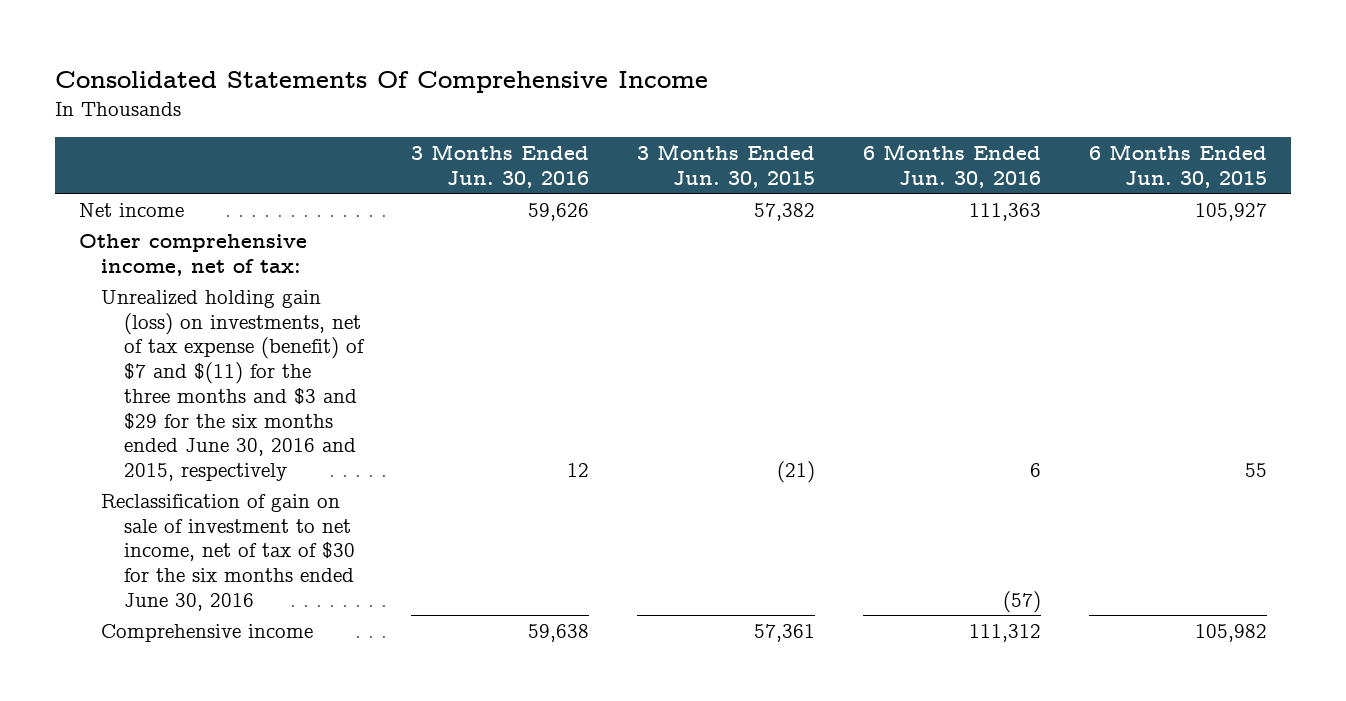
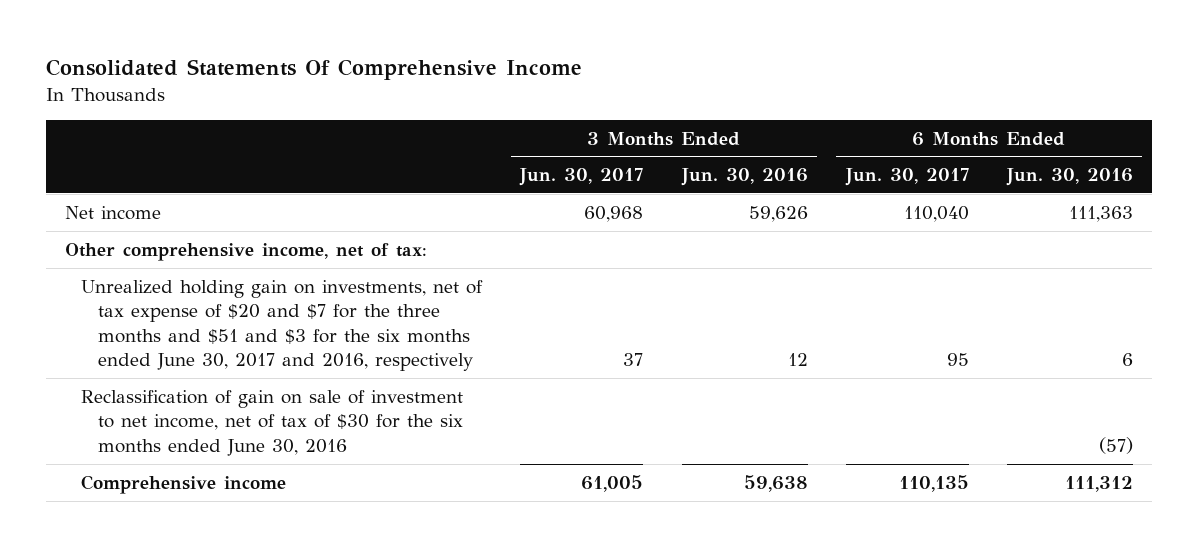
[636,144,815,188] 3 Months Ended Jun. 30, 2015 -> none
[1089,144,1268,188] 6 Months Ended Jun. 30, 2015 -> none
none -> [519,168,644,187] Jun. 30, 2017
none -> [844,168,969,187] Jun. 30, 2017
[101,289,365,482] Unrealized holding gain (loss) on investments, net of tax expense (benefit) of $7 and $(11) for the three months and $3 and $29 for the six months ended June 30, 2016 and 2015, respectively -> [81,279,484,372] Unrealized holding gain on investments, net of tax expense of $20 and $7 for the three months and $51 and $3 for the six months ended June 30, 2017 and 2016, respectively

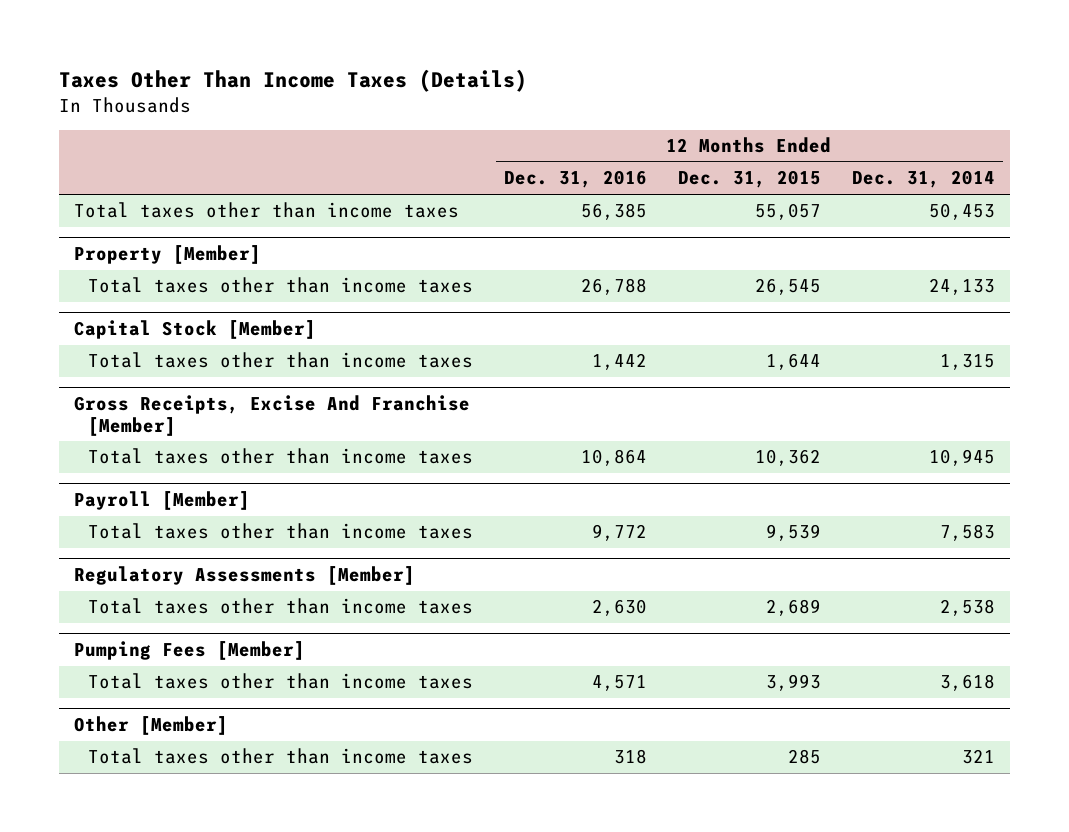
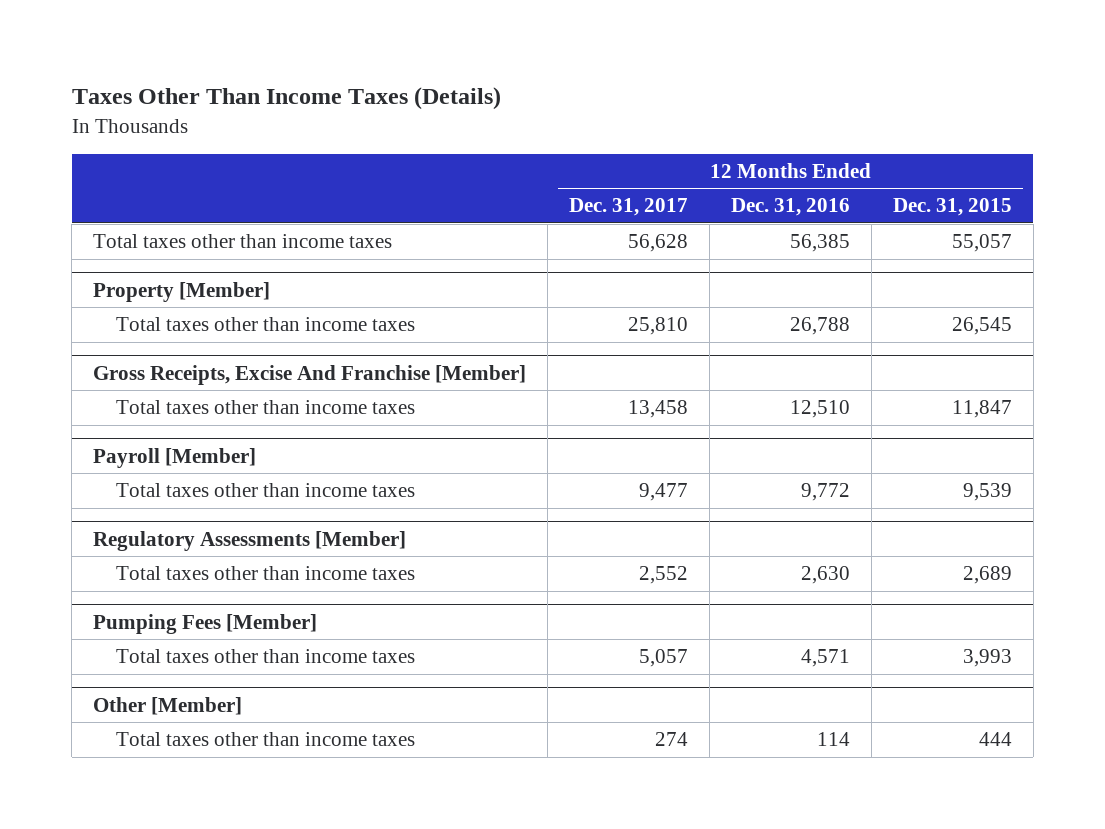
[851,170,995,189] Dec. 31, 2014 -> none
none -> [569,198,689,217] Dec. 31, 2017
[73,320,316,340] Capital Stock [Member] -> none
[88,352,474,369] Total taxes other than income taxes -> none
[581,449,648,467] 10,864 -> [790,400,851,419] 12,510
[754,449,821,467] 10,362 -> [951,400,1012,419] 11,847
[614,749,648,765] 318 -> [817,732,851,747] 114
[787,749,821,765] 285 -> [978,732,1012,747] 444

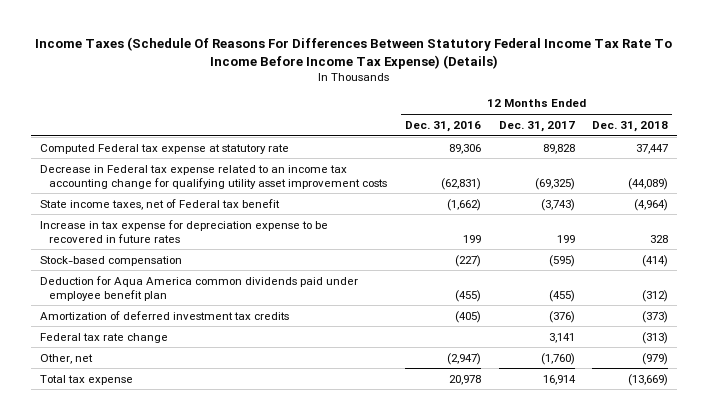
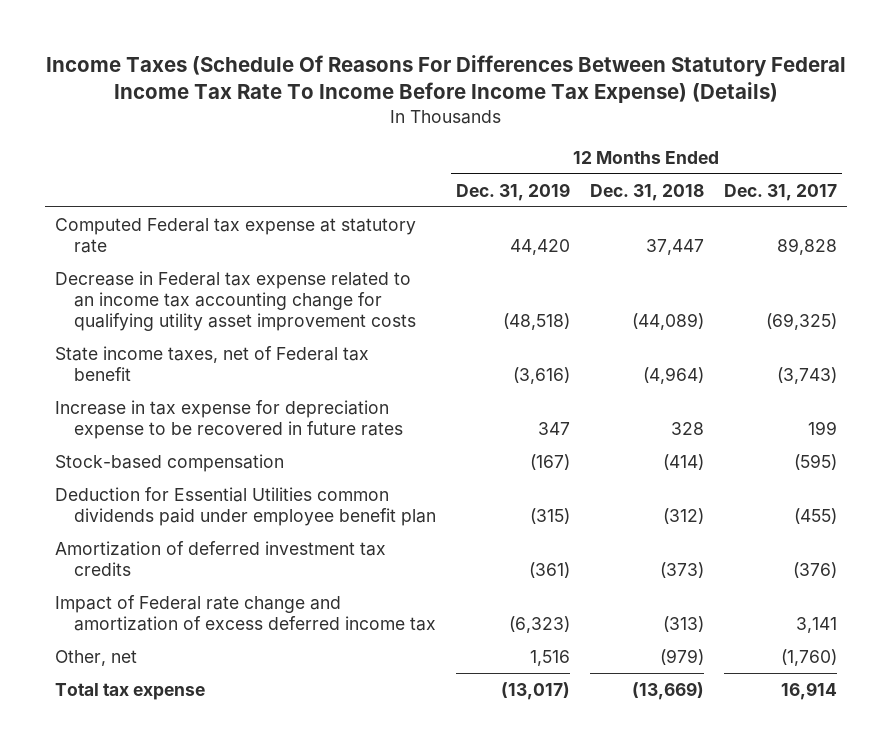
[404,120,481,132] Dec. 31, 2016 -> none
none -> [455,182,570,201] Dec. 31, 2019
[39,275,358,301] Deduction for Aqua America common dividends paid under employee benefit plan -> [54,486,436,526] Deduction for Essential Utilities common dividends paid under employee benefit plan
[39,332,168,343] Federal tax rate change -> [54,594,436,631] Impact of Federal rate change and amortization of excess deferred income tax

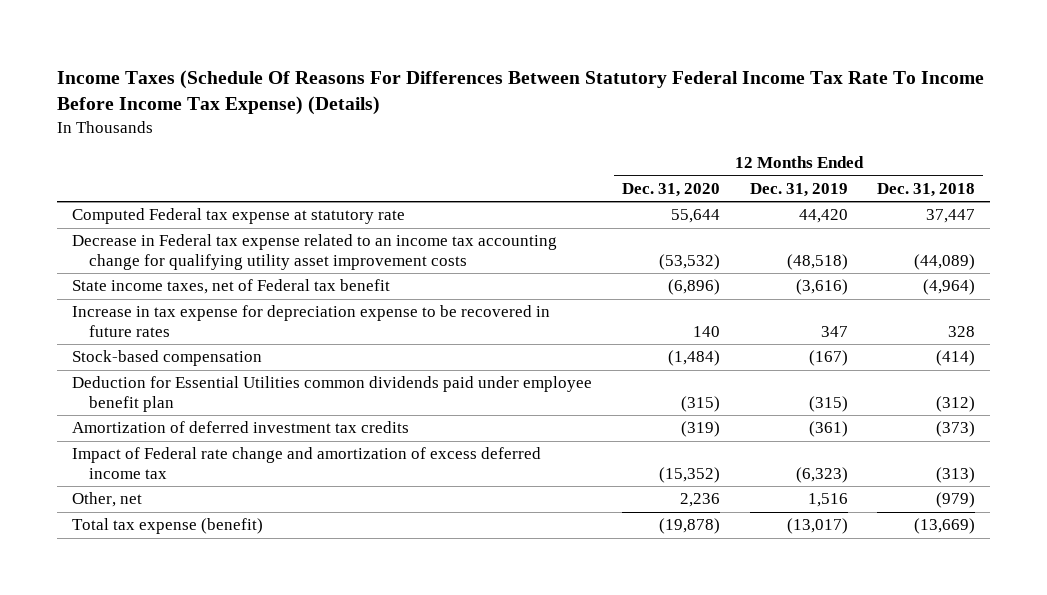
[723,183,837,201] Dec. 31, 2017 -> none
none -> [621,182,720,197] Dec. 31, 2020
[54,682,205,700] Total tax expense -> [71,518,263,535] Total tax expense (benefit)

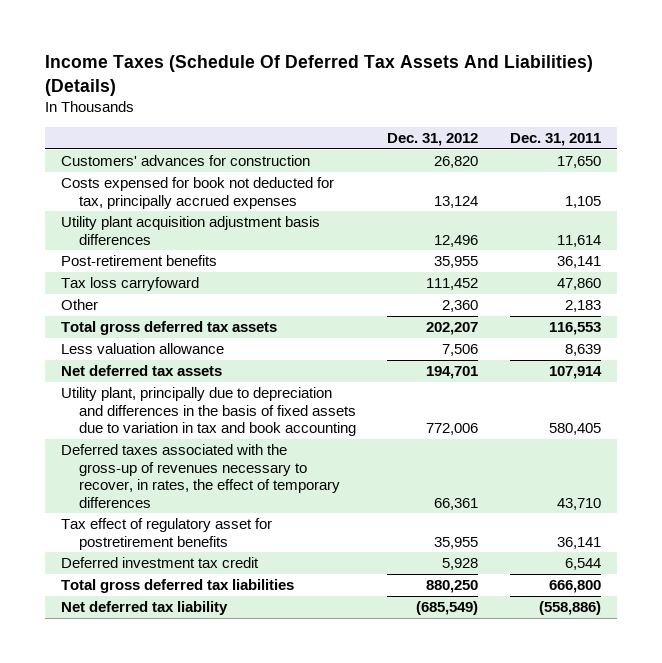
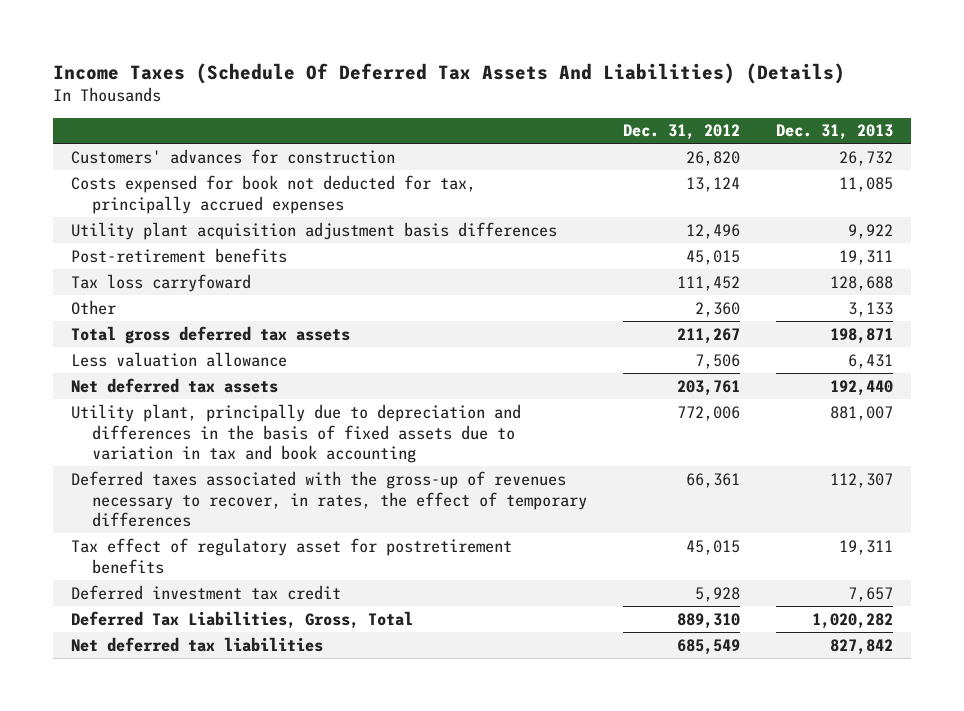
[510,133,602,147] Dec. 31, 2011 -> none
none -> [776,124,894,141] Dec. 31, 2013
[434,256,479,269] 35,955 -> [686,249,741,265] 45,015
[426,322,479,336] 202,207 -> [677,327,741,344] 211,267
[426,366,479,380] 194,701 -> [677,379,741,396] 203,761
[434,536,479,549] 35,955 -> [686,539,741,555] 45,015
[60,601,228,616] Net deferred tax liability -> none
none -> [70,610,413,629] Deferred Tax Liabilities, Gross, Total
[60,579,294,594] Total gross deferred tax liabilities -> [70,636,323,652] Net deferred tax liabilities
[426,580,479,594] 880,250 -> [677,638,741,655] 685,549

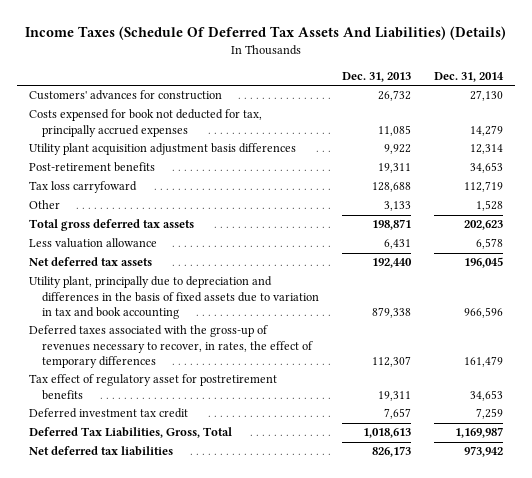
[623,124,741,141] Dec. 31, 2012 -> none
none -> [434,71,505,82] Dec. 31, 2014
[830,405,894,421] 881,007 -> [372,306,412,318] 879,338
[812,612,894,629] 1,020,282 -> [363,428,412,439] 1,018,613
[830,638,894,655] 827,842 -> [372,446,412,458] 826,173

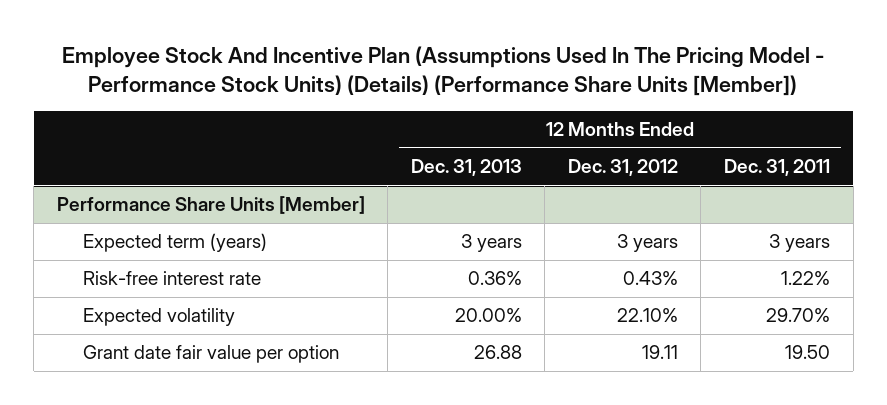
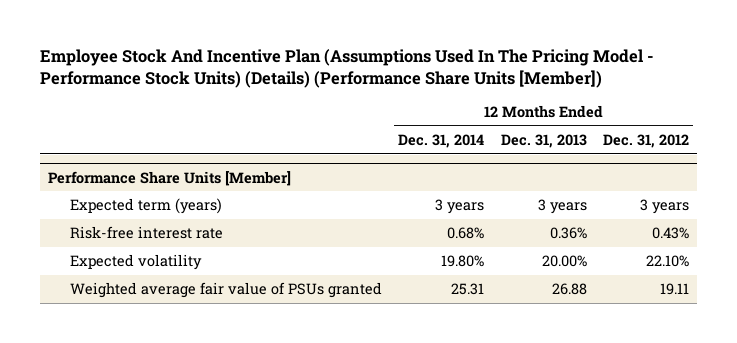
[723,159,830,177] Dec. 31, 2011 -> none
none -> [398,133,485,148] Dec. 31, 2014
[83,345,340,364] Grant date fair value per option -> [69,281,382,298] Weighted average fair value of PSUs granted

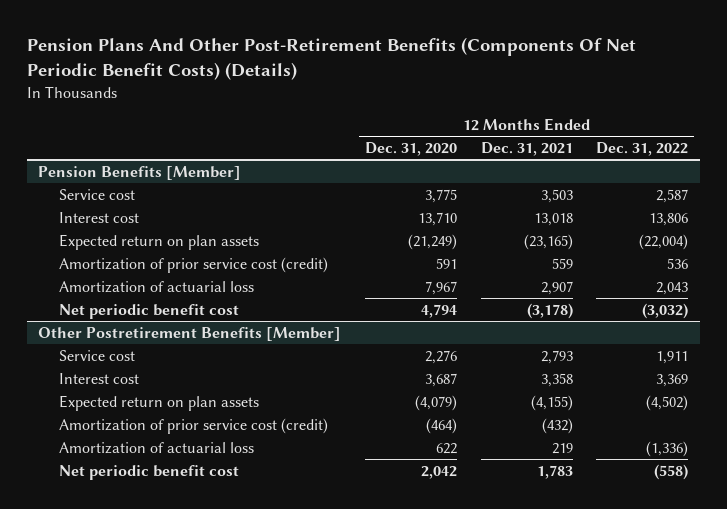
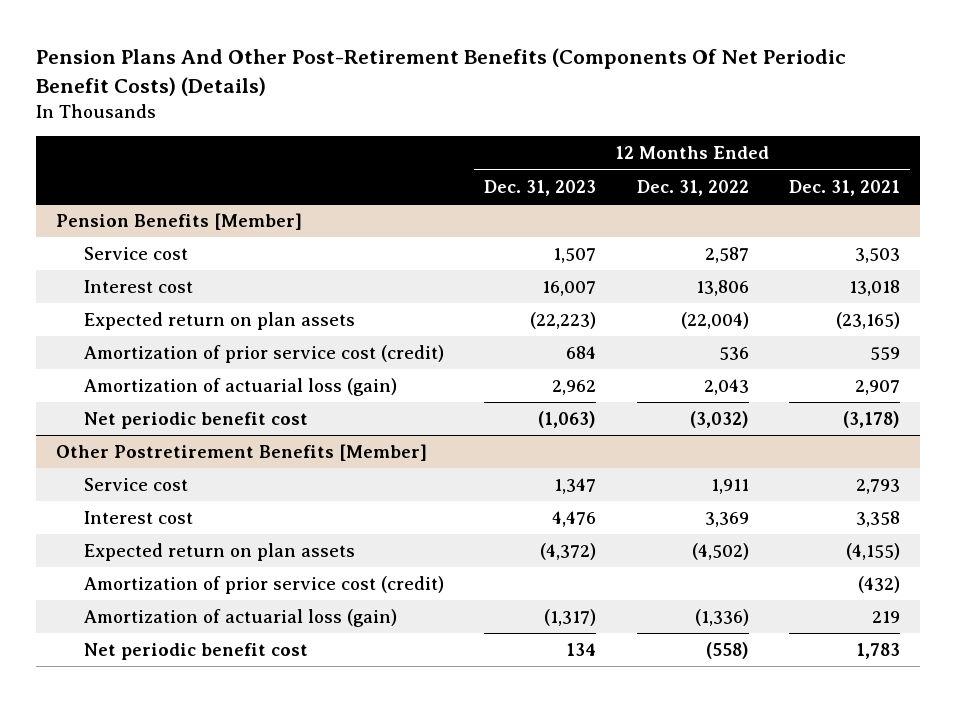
[365,142,458,157] Dec. 31, 2020 -> none
none -> [484,179,597,196] Dec. 31, 2023
[58,280,254,293] Amortization of actuarial loss -> [83,378,397,397] Amortization of actuarial loss (gain)
[58,441,254,454] Amortization of actuarial loss -> [83,609,397,628] Amortization of actuarial loss (gain)

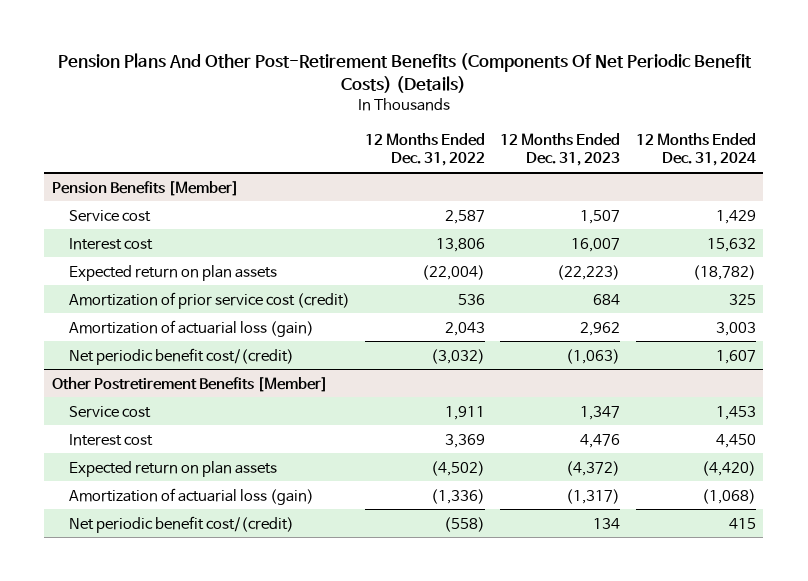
[788,179,900,196] Dec. 31, 2021 -> none
none -> [635,132,756,167] 12 Months Ended Dec. 31, 2024
[83,412,308,430] Net periodic benefit cost -> [68,347,294,365] Net periodic benefit cost/(credit)
[83,576,444,595] Amortization of prior service cost (credit) -> none
[83,643,308,661] Net periodic benefit cost -> [68,515,294,533] Net periodic benefit cost/(credit)

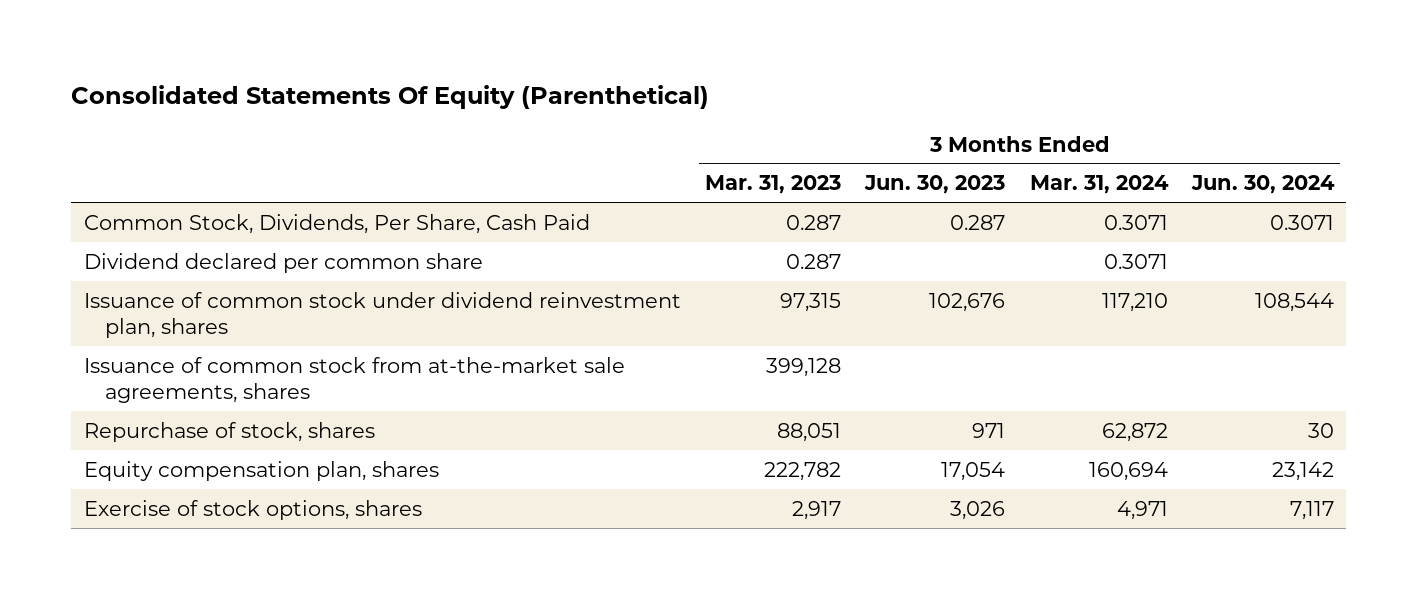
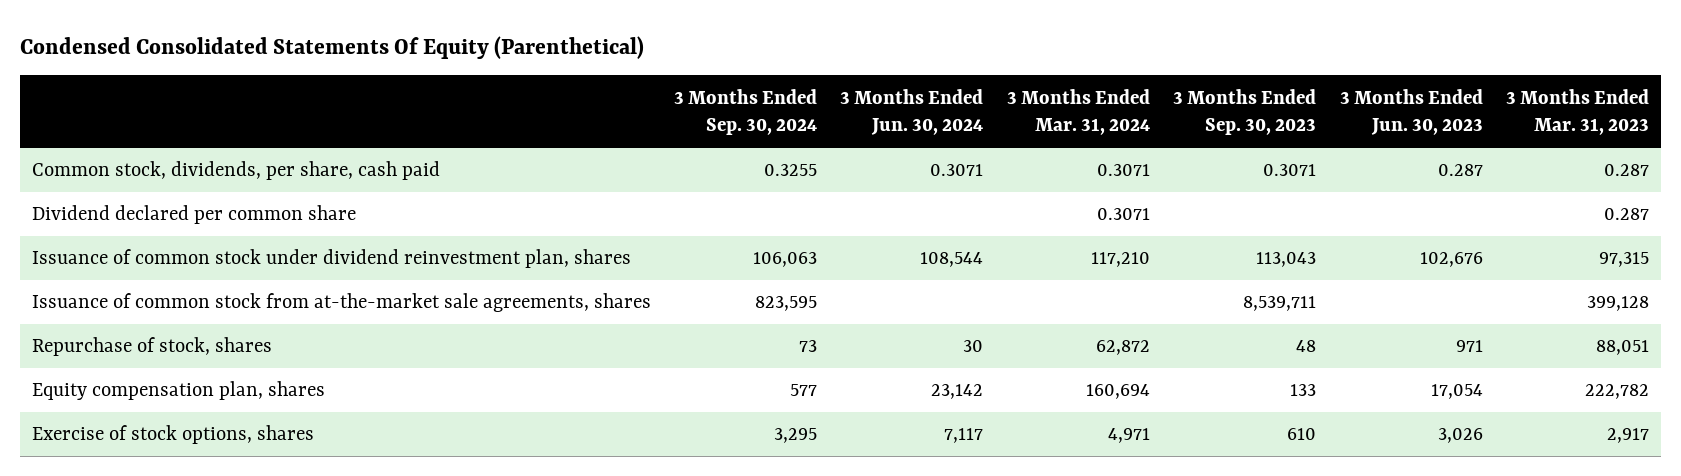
[71,85,710,110] Consolidated Statements Of Equity (Parenthetical) -> [19,35,644,59] Condensed Consolidated Statements Of Equity (Parenthetical)
none -> [674,88,818,136] 3 Months Ended Sep. 30, 2024
none -> [1173,88,1317,136] 3 Months Ended Sep. 30, 2023
[83,213,590,234] Common Stock, Dividends, Per Share, Cash Paid -> [31,161,440,181] Common stock, dividends, per share, cash paid

